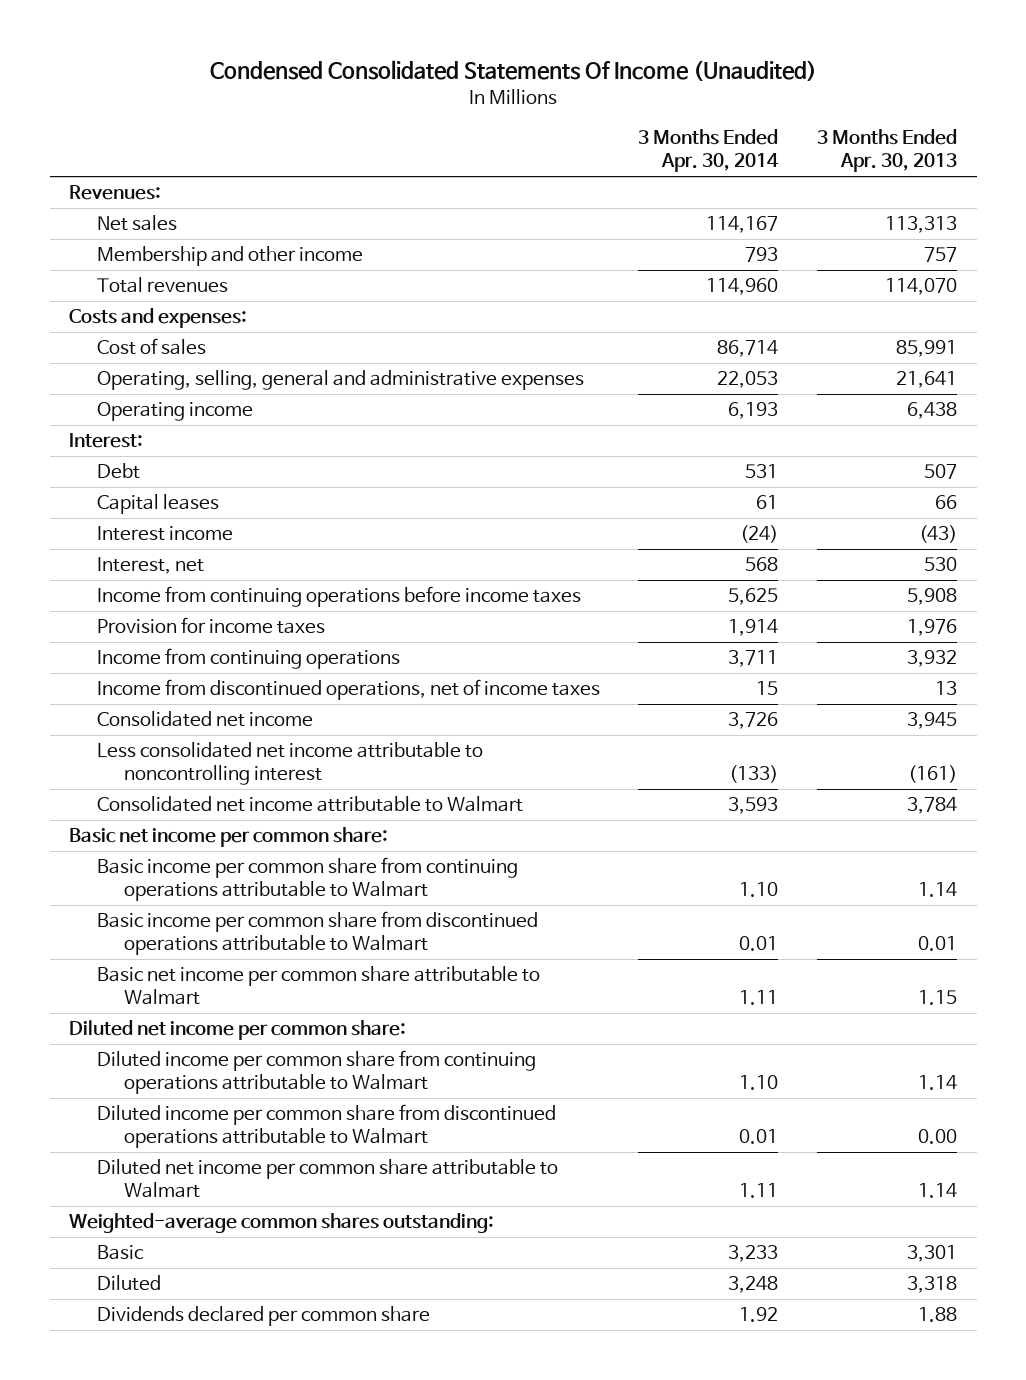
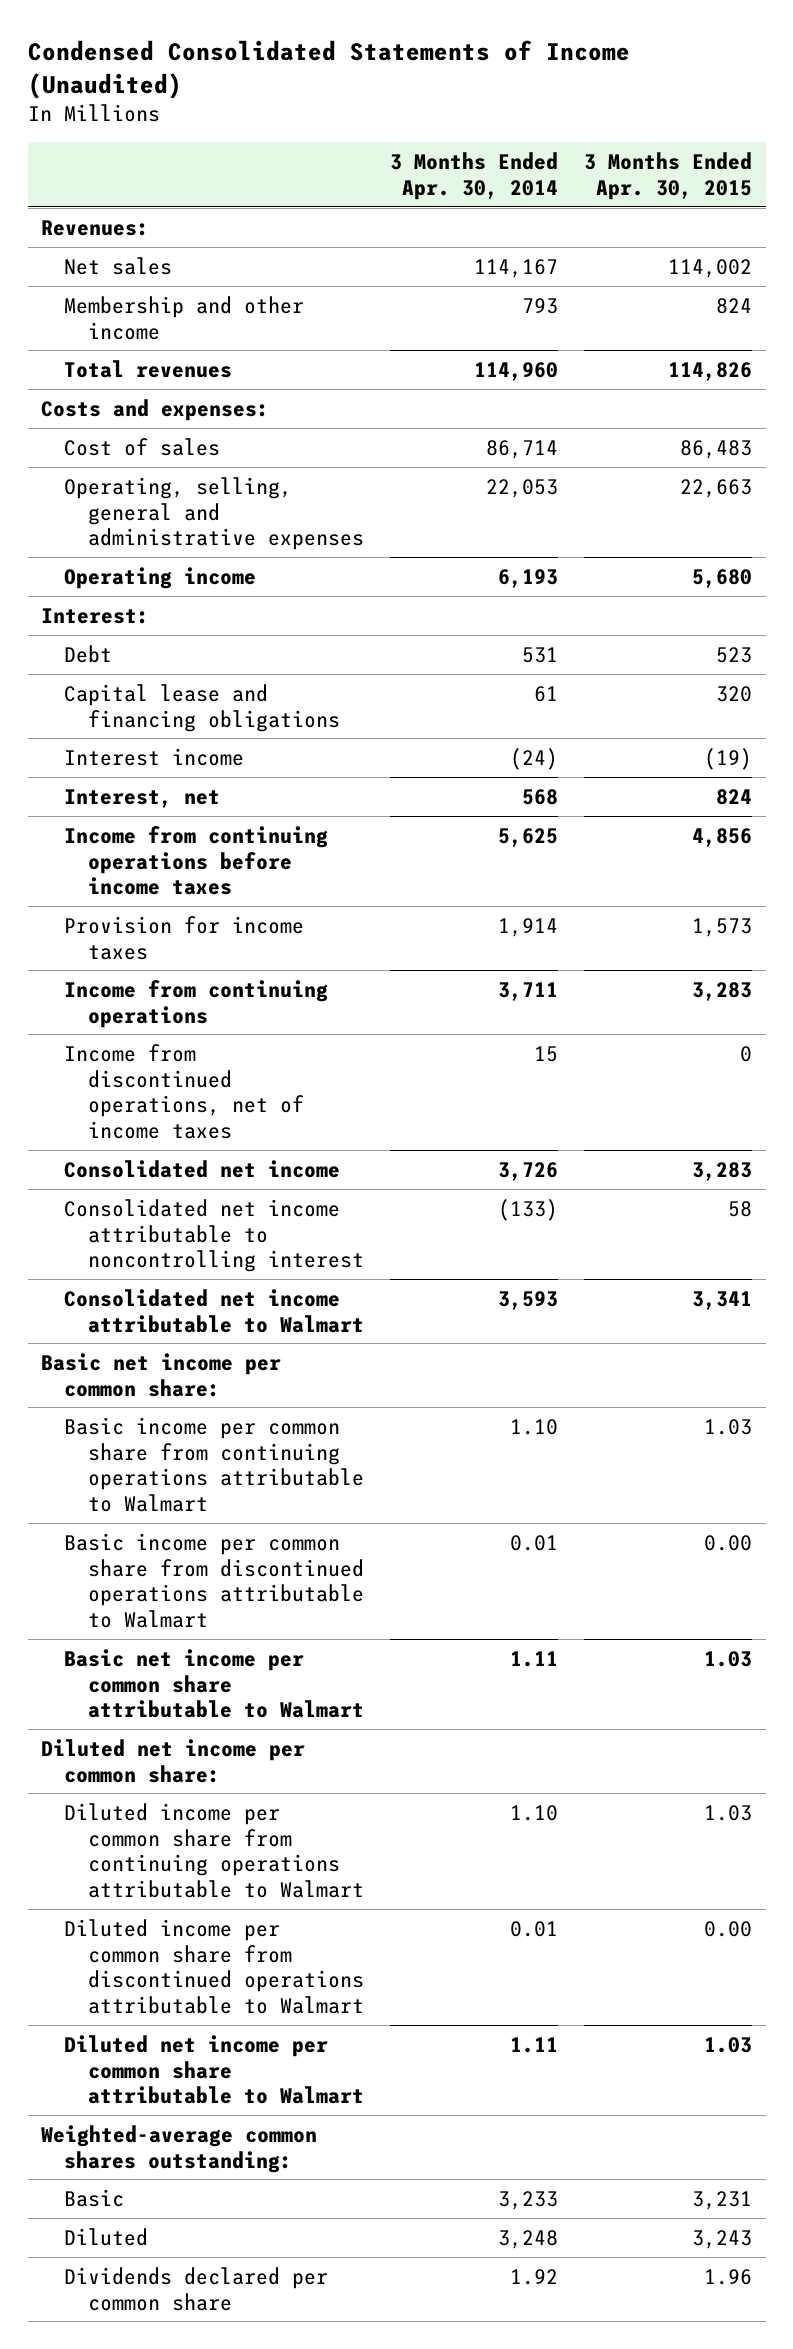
[210,60,818,82] Condensed Consolidated Statements Of Income (Unaudited) -> [27,40,630,99] Condensed Consolidated Statements of Income (Unaudited)
[817,129,958,173] 3 Months Ended Apr. 30, 2013 -> none
none -> [584,151,753,200] 3 Months Ended Apr. 30, 2015
[96,494,219,515] Capital leases -> [64,683,340,732] Capital lease and financing obligations
[96,742,483,786] Less consolidated net income attributable to noncontrolling interest -> [64,1198,364,1273] Consolidated net income attributable to noncontrolling interest

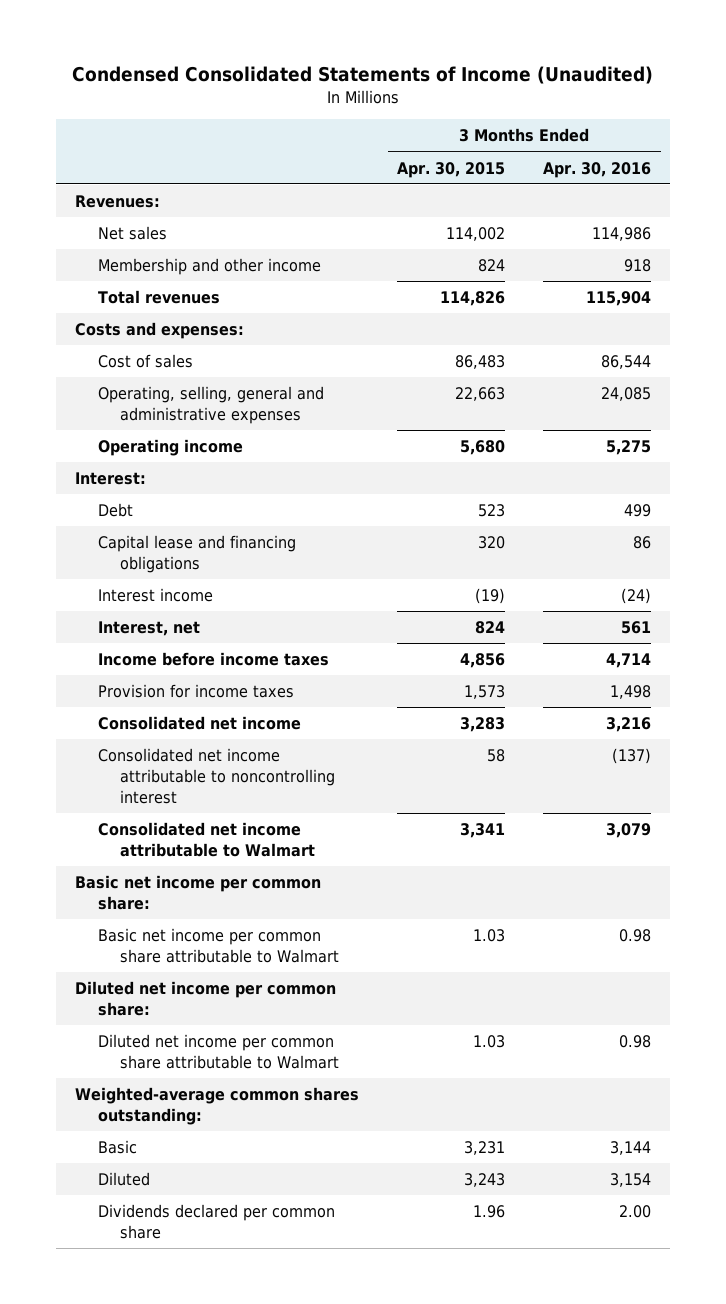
[390,151,559,200] 3 Months Ended Apr. 30, 2014 -> none
none -> [543,161,652,178] Apr. 30, 2016
[64,825,329,896] Income from continuing operations before income taxes -> [97,652,329,667] Income before income taxes
[64,979,329,1028] Income from continuing operations -> none
[64,1043,304,1140] Income from discontinued operations, net of income taxes -> none
[64,1416,364,1513] Basic income per common share from continuing operations attributable to Walmart -> none
[64,1532,364,1629] Basic income per common share from discontinued operations attributable to Walmart -> none
[64,1802,364,1899] Diluted income per common share from continuing operations attributable to Walmart -> none
[64,1918,364,2015] Diluted income per common share from discontinued operations attributable to Walmart -> none

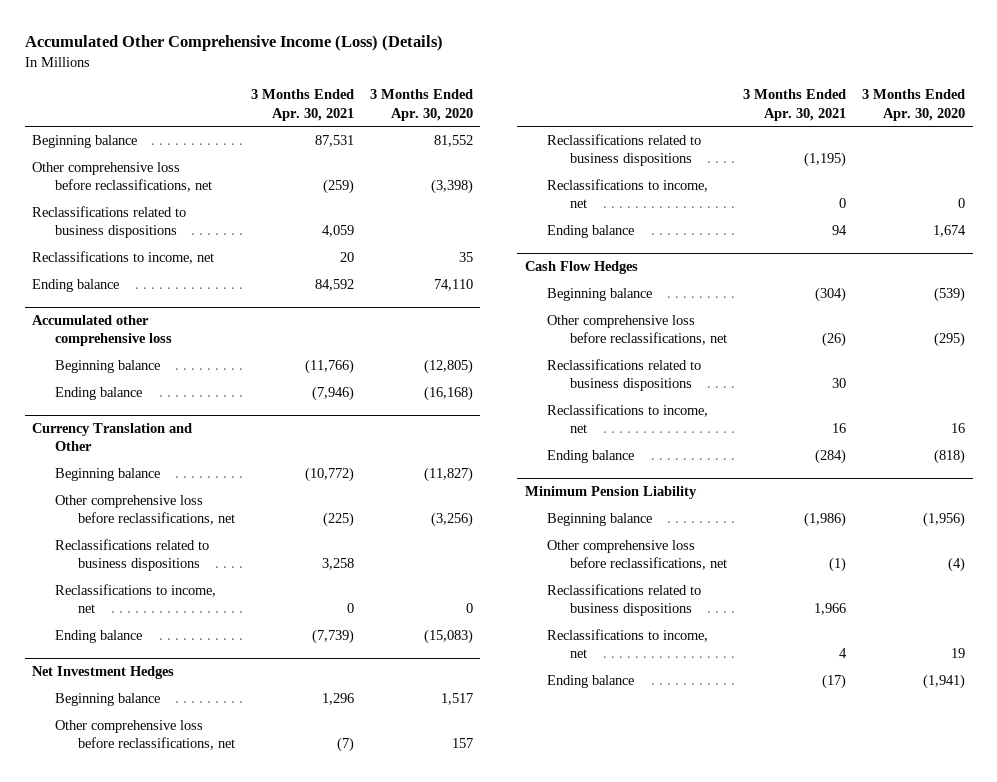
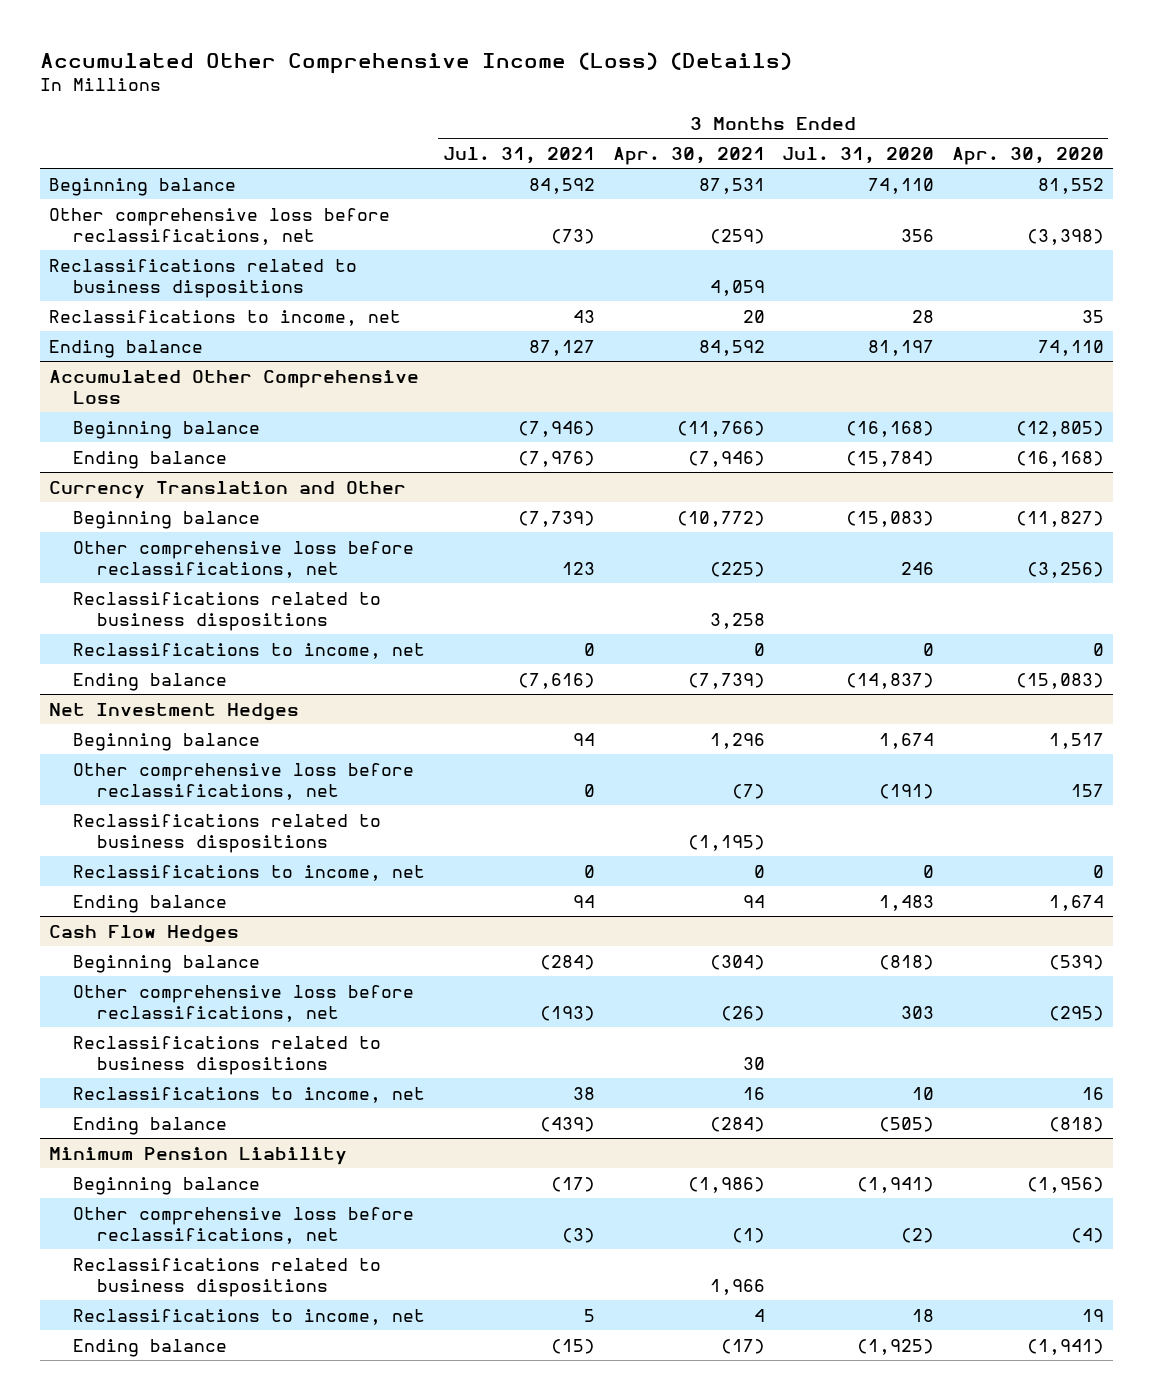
none -> [442,147,595,165] Jul. 31, 2021
none -> [782,147,935,165] Jul. 31, 2020
[32,315,173,347] Accumulated other comprehensive loss -> [49,369,420,405] Accumulated Other Comprehensive Loss

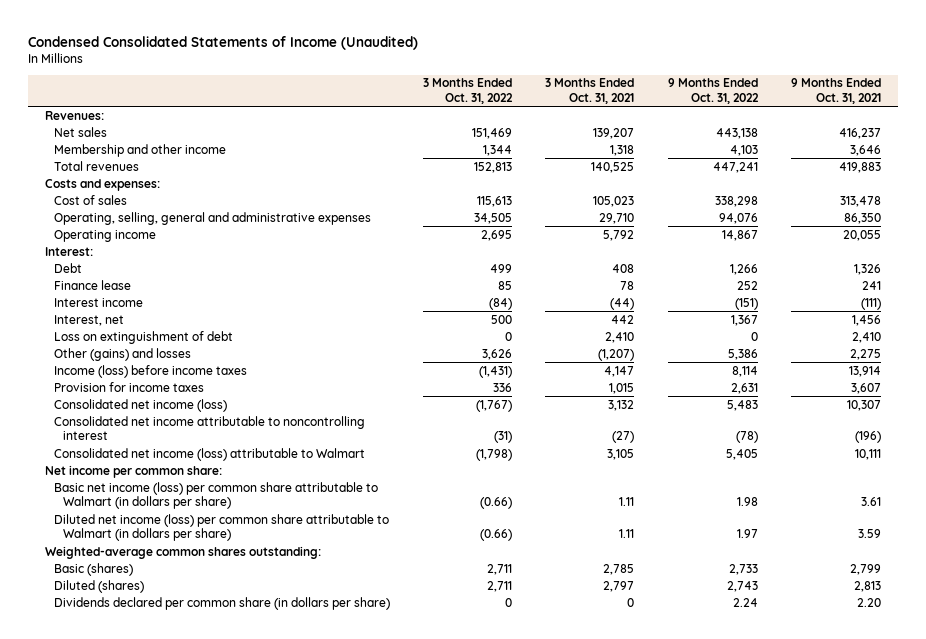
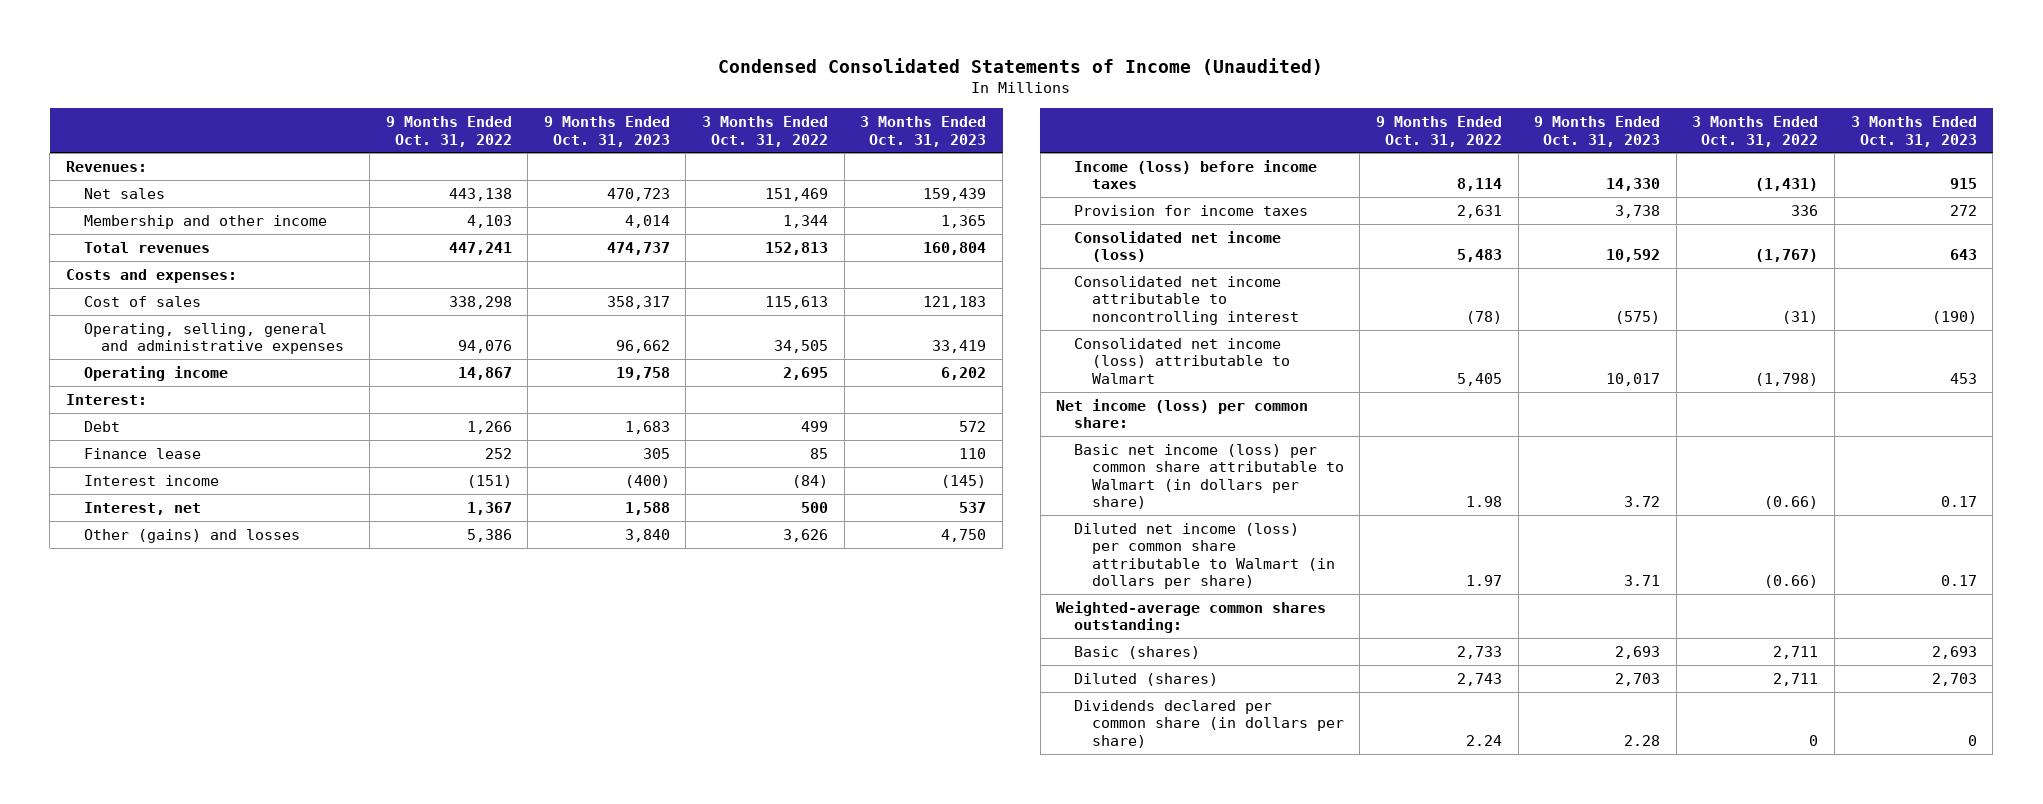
[545,78,635,104] 3 Months Ended Oct. 31, 2021 -> none
[790,78,881,104] 9 Months Ended Oct. 31, 2021 -> none
none -> [543,116,670,147] 9 Months Ended Oct. 31, 2023
none -> [860,116,987,147] 3 Months Ended Oct. 31, 2023
[53,330,233,344] Loss on extinguishment of debt -> none
[44,464,222,478] Net income per common share: -> [1056,398,1309,429] Net income (loss) per common share:

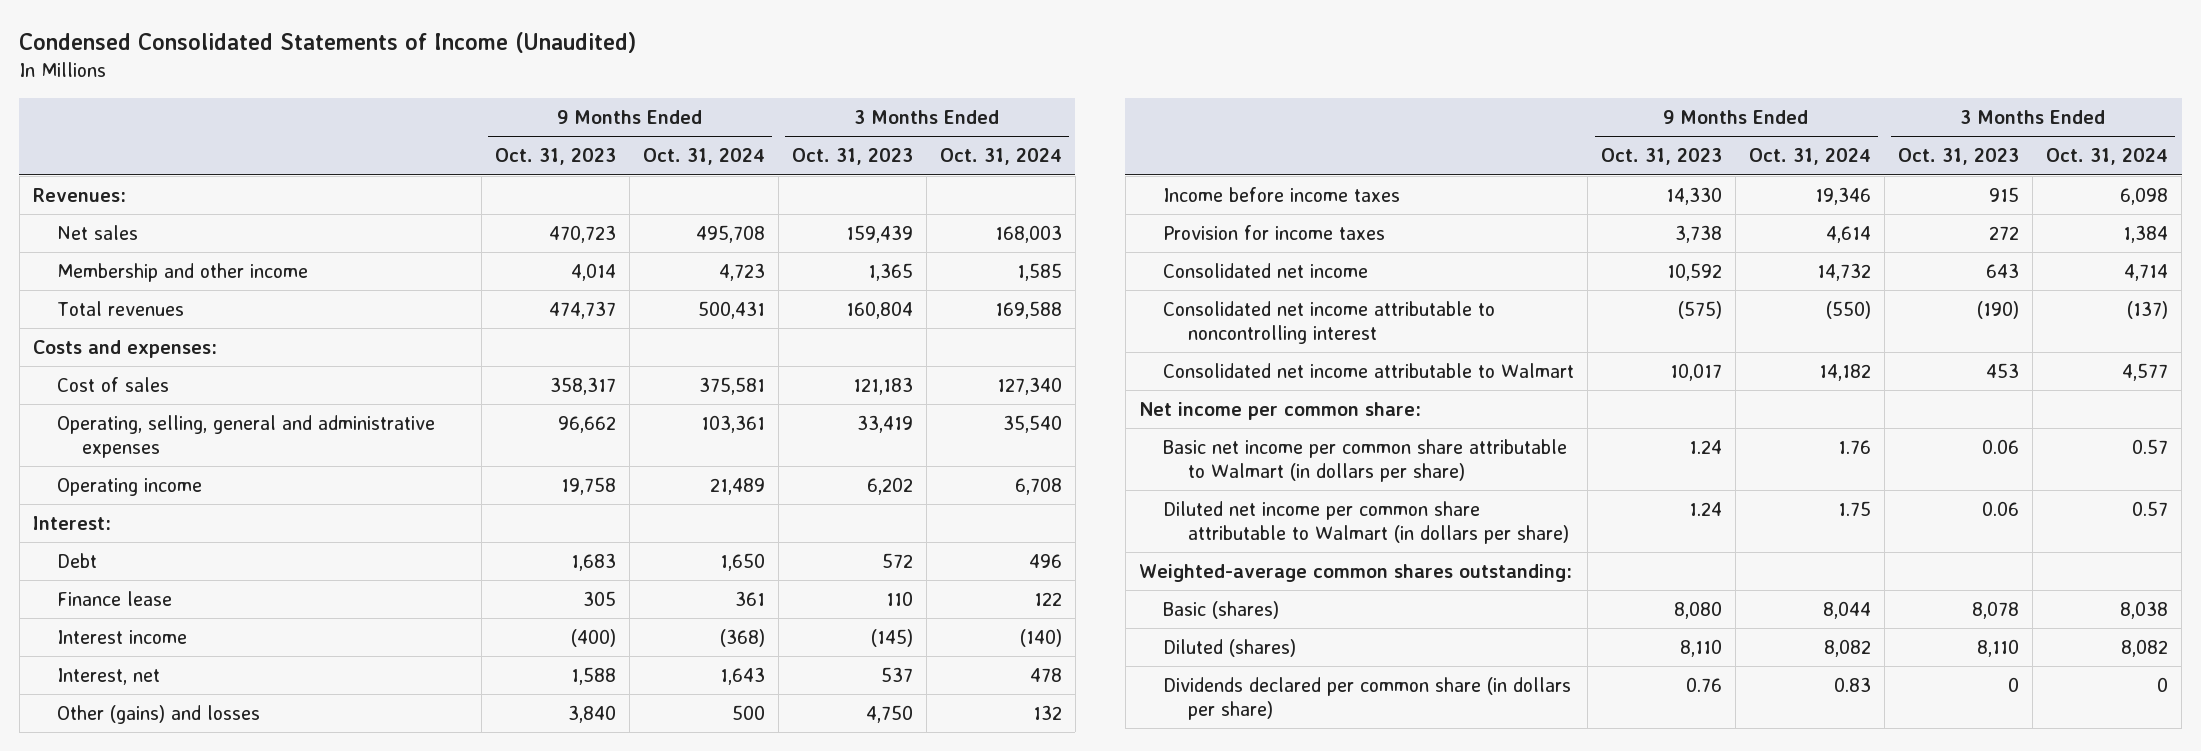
[385,116,512,147] 9 Months Ended Oct. 31, 2022 -> none
[702,116,829,147] 3 Months Ended Oct. 31, 2022 -> none
none -> [642,148,765,166] Oct. 31, 2024
none -> [939,148,1062,166] Oct. 31, 2024
[1073,159,1317,190] Income (loss) before income taxes -> [1163,187,1401,203] Income before income taxes
[1073,230,1281,263] Consolidated net income (loss) -> [1163,263,1369,279] Consolidated net income
[1073,337,1290,384] Consolidated net income (loss) attributable to Walmart -> [1163,363,1575,379] Consolidated net income attributable to Walmart
[1056,398,1309,429] Net income (loss) per common share: -> [1138,402,1421,421] Net income per common share:
[1073,443,1344,510] Basic net income (loss) per common share attributable to Walmart (in dollars per share) -> [1163,439,1568,482] Basic net income per common share attributable to Walmart (in dollars per share)
[1624,496,1661,508] 3.72 -> [1689,440,1723,455] 1.24
[1940,496,1977,508] 0.17 -> [1982,439,2020,455] 0.06
[1073,522,1335,590] Diluted net income (loss) per common share attributable to Walmart (in dollars per share) -> [1163,501,1569,544] Diluted net income per common share attributable to Walmart (in dollars per share)
[1624,575,1661,587] 3.71 -> [1689,502,1723,517] 1.24
[1940,575,1977,587] 0.17 -> [1982,501,2020,517] 0.06
[1615,645,1661,659] 2,693 -> [1674,601,1723,620] 8,080
[1931,645,1977,659] 2,693 -> [1972,601,2020,620] 8,078
[1615,672,1661,686] 2,703 -> [1680,639,1723,658] 8,110
[1931,672,1977,686] 2,703 -> [1977,639,2020,658] 8,110
[1624,734,1661,746] 2.28 -> [1686,677,1723,693] 0.76

